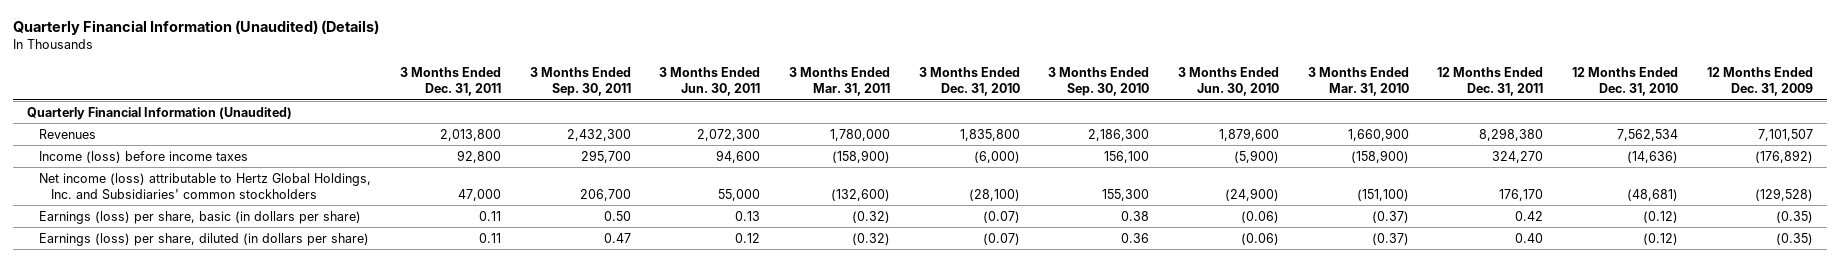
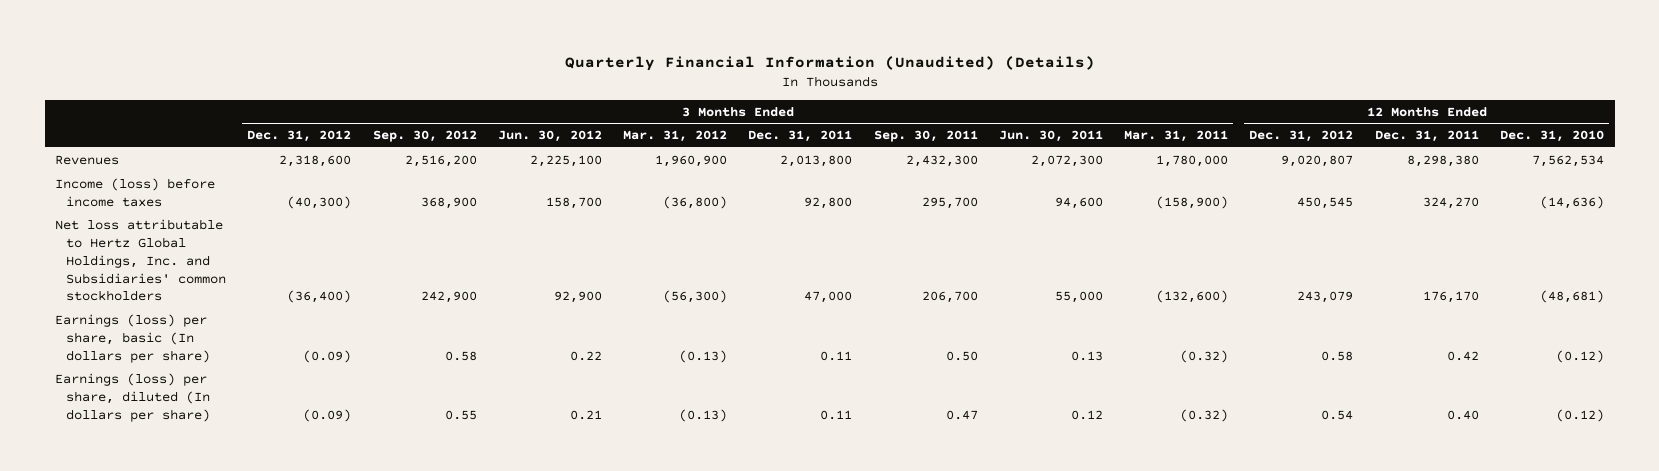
[918,67,1020,97] 3 Months Ended Dec. 31, 2010 -> none
[1048,67,1150,97] 3 Months Ended Sep. 30, 2010 -> none
[1178,67,1280,97] 3 Months Ended Jun. 30, 2010 -> none
[1307,67,1409,97] 3 Months Ended Mar. 31, 2010 -> none
[1706,67,1813,97] 12 Months Ended Dec. 31, 2009 -> none
none -> [247,130,352,143] Dec. 31, 2012
none -> [372,130,477,143] Sep. 30, 2012
none -> [497,130,602,143] Jun. 30, 2012
none -> [623,130,728,143] Mar. 31, 2012
none -> [1249,130,1354,143] Dec. 31, 2012
[27,106,293,120] Quarterly Financial Information (Unaudited) -> none
[39,172,372,200] Net income (loss) attributable to Hertz Global Holdings, Inc. and Subsidiaries' common stockholders -> [55,218,227,302] Net loss attributable to Hertz Global Holdings, Inc. and Subsidiaries' common stockholders
[39,210,362,224] Earnings (loss) per share, basic (in dollars per share) -> [55,313,211,363] Earnings (loss) per share, basic (In dollars per share)
[39,232,370,246] Earnings (loss) per share, diluted (in dollars per share) -> [55,372,211,422] Earnings (loss) per share, diluted (In dollars per share)

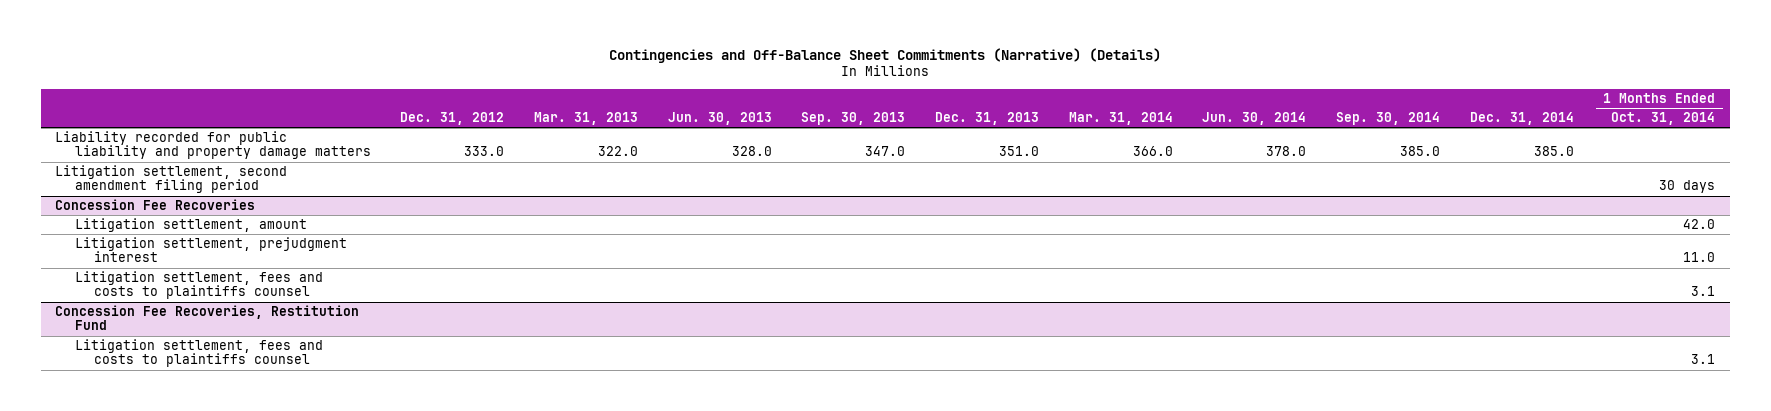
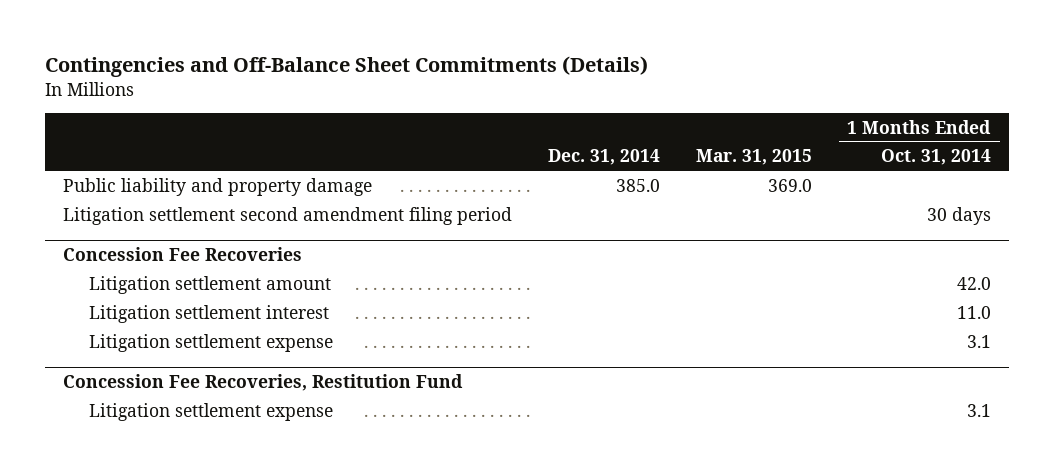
[609,47,1162,63] Contingencies and Off-Balance Sheet Commitments (Narrative) (Details) -> [45,56,649,78] Contingencies and Off-Balance Sheet Commitments (Details)
[400,112,505,126] Dec. 31, 2012 -> none
[533,112,638,126] Mar. 31, 2013 -> none
[667,112,772,126] Jun. 30, 2013 -> none
[801,112,906,126] Sep. 30, 2013 -> none
[934,112,1039,126] Dec. 31, 2013 -> none
[1068,112,1173,126] Mar. 31, 2014 -> none
[1202,112,1307,126] Jun. 30, 2014 -> none
[1335,112,1440,126] Sep. 30, 2014 -> none
none -> [696,149,813,166] Mar. 31, 2015
[55,131,371,160] Liability recorded for public liability and property damage matters -> [63,177,373,196] Public liability and property damage
[55,165,288,194] Litigation settlement, second amendment filing period -> [63,206,513,225] Litigation settlement second amendment filing period
[74,218,307,233] Litigation settlement, amount -> [88,275,331,294] Litigation settlement amount
[74,237,347,263] Litigation settlement, prejudgment interest -> [88,304,329,323] Litigation settlement interest
[74,271,323,300] Litigation settlement, fees and costs to plaintiffs counsel -> [88,333,333,352] Litigation settlement expense
[74,339,323,368] Litigation settlement, fees and costs to plaintiffs counsel -> [88,402,333,421] Litigation settlement expense

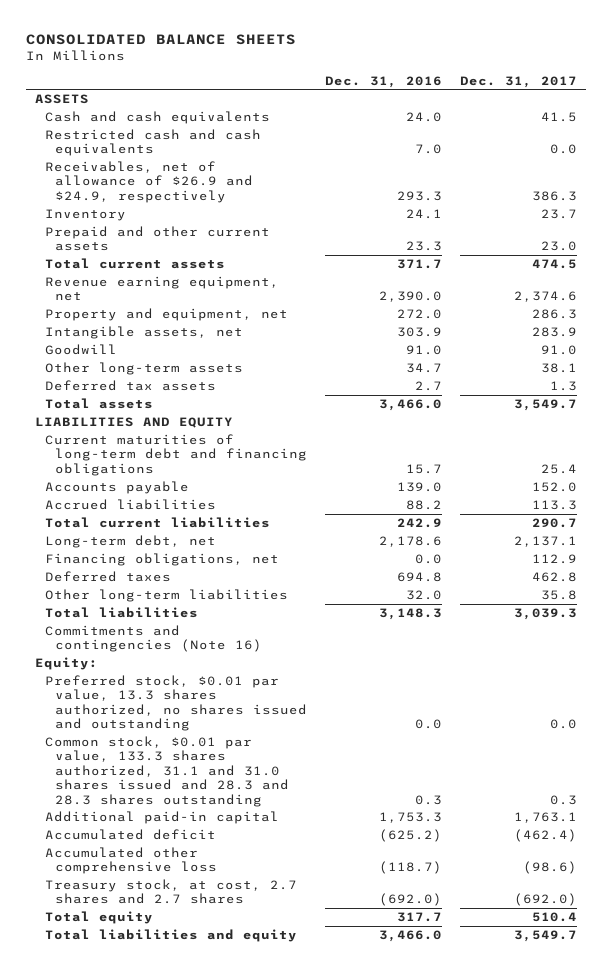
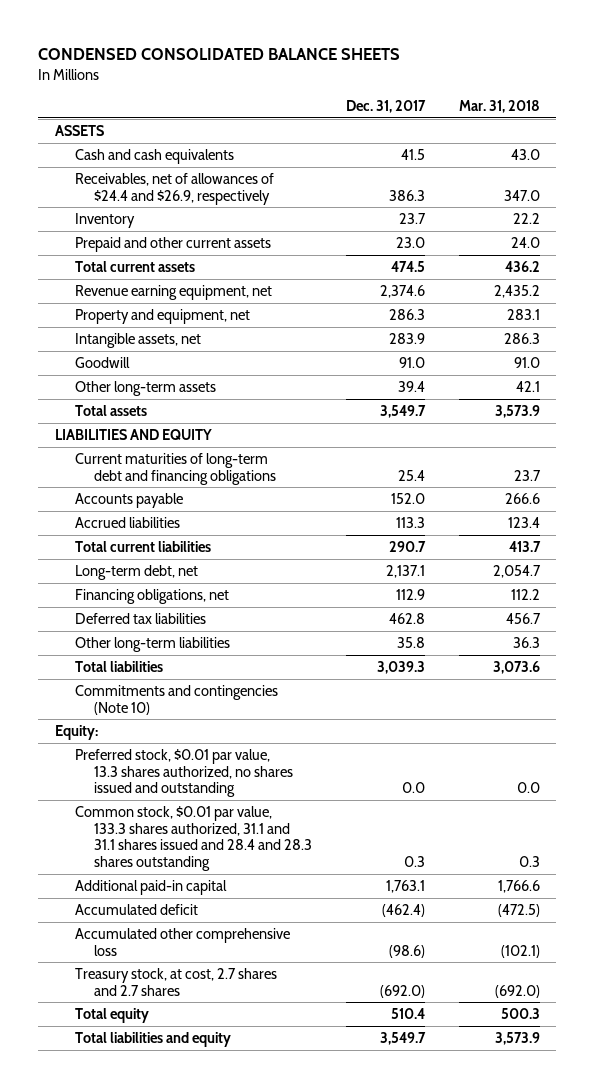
[25,33,296,45] CONSOLIDATED BALANCE SHEETS -> [38,48,401,61] CONDENSED CONSOLIDATED BALANCE SHEETS
[325,75,443,88] Dec. 31, 2016 -> none
none -> [458,100,540,114] Mar. 31, 2018
[44,128,261,157] Restricted cash and cash equivalents -> none
[44,160,254,203] Receivables, net of allowance of $26.9 and $24.9, respectively -> [74,172,274,205] Receivables, net of allowances of $24.4 and $26.9, respectively
[44,379,216,391] Deferred tax assets -> none
[541,362,578,373] 38.1 -> [397,380,425,392] 39.4
[44,570,171,582] Deferred taxes -> [74,612,206,624] Deferred tax liabilities
[44,624,263,653] Commitments and contingencies (Note 16) -> [74,684,278,715] Commitments and contingencies (Note 10)
[44,735,290,807] Common stock, $0.01 par value, 133.3 shares authorized, 31.1 and 31.0 shares issued and 28.3 and 28.3 shares outstanding -> [74,805,313,871] Common stock, $0.01 par value, 133.3 shares authorized, 31.1 and 31.1 shares issued and 28.4 and 28.3 shares outstanding

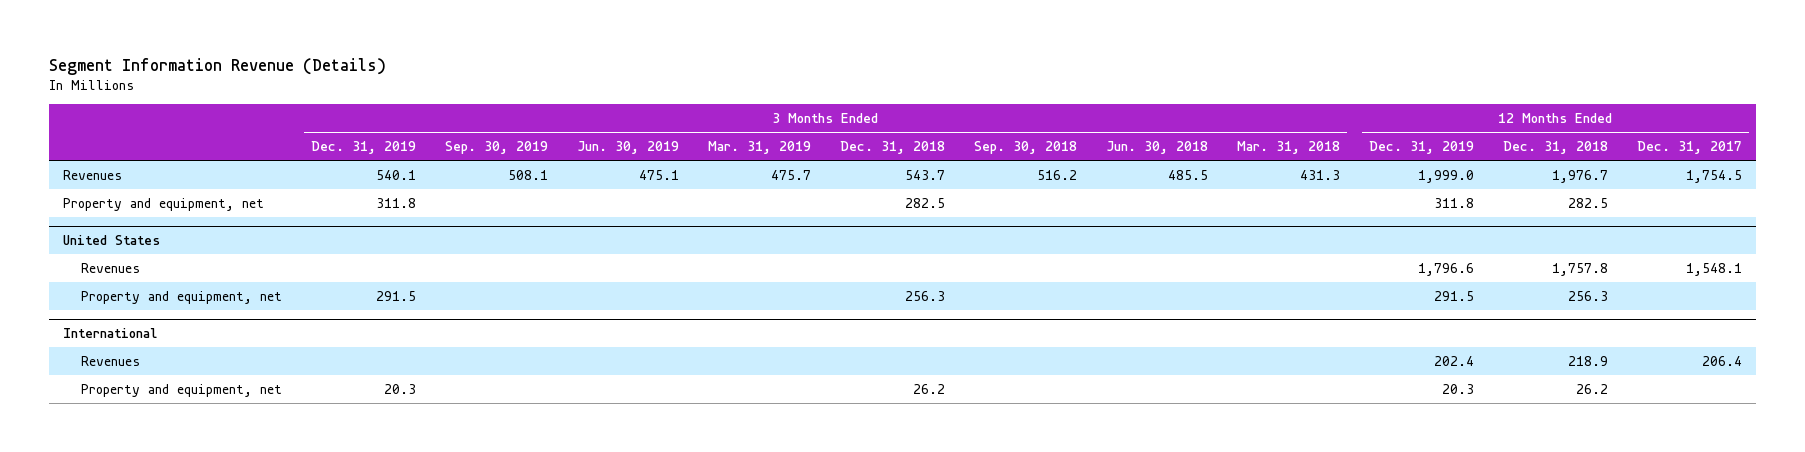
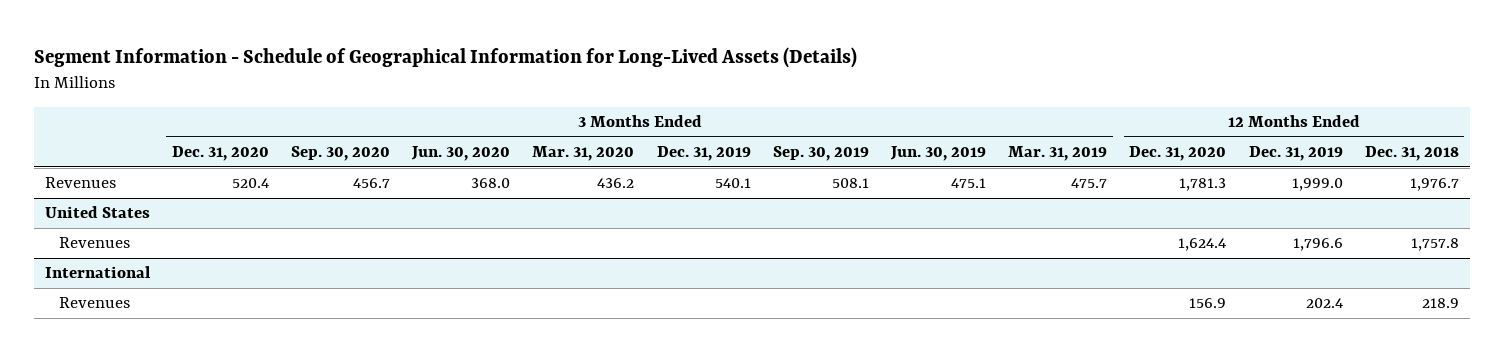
[48,57,386,75] Segment Information Revenue (Details) -> [33,46,857,68] Segment Information - Schedule of Geographical Information for Long-Lived Assets (Details)
[839,141,945,155] Dec. 31, 2018 -> none
[973,141,1077,155] Sep. 30, 2018 -> none
[1105,141,1208,155] Jun. 30, 2018 -> none
[1236,141,1340,155] Mar. 31, 2018 -> none
[1636,141,1742,155] Dec. 31, 2017 -> none
none -> [171,146,269,162] Dec. 31, 2020
none -> [291,146,391,162] Sep. 30, 2020
none -> [411,146,511,162] Jun. 30, 2020
none -> [532,146,635,162] Mar. 31, 2020
none -> [1129,146,1227,162] Dec. 31, 2020
[63,197,265,211] Property and equipment, net -> none
[80,290,282,304] Property and equipment, net -> none
[80,383,282,397] Property and equipment, net -> none

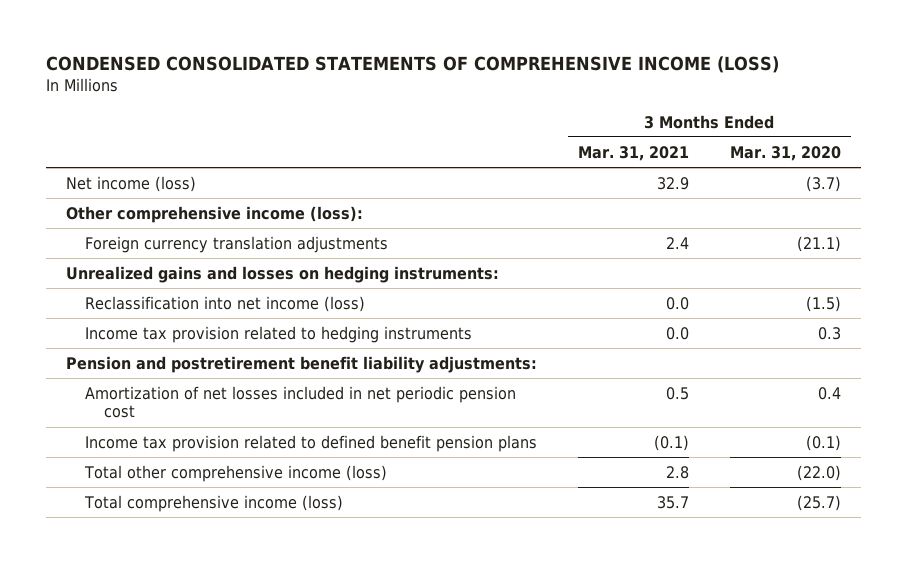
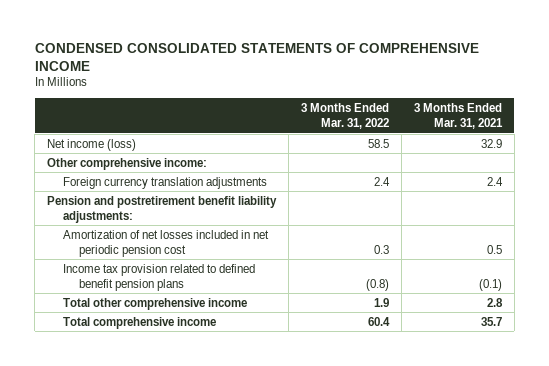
[45,55,779,73] CONDENSED CONSOLIDATED STATEMENTS OF COMPREHENSIVE INCOME (LOSS) -> [34,42,479,71] CONDENSED CONSOLIDATED STATEMENTS OF COMPREHENSIVE INCOME
[729,145,841,161] Mar. 31, 2020 -> none
none -> [300,102,389,129] 3 Months Ended Mar. 31, 2022
[66,205,364,223] Other comprehensive income (loss): -> [47,157,208,170] Other comprehensive income:
[66,265,500,283] Unrealized gains and losses on hedging instruments: -> none
[85,295,366,312] Reclassification into net income (loss) -> none
[85,325,473,343] Income tax provision related to hedging instruments -> none
[84,464,388,482] Total other comprehensive income (loss) -> [63,297,248,310] Total other comprehensive income
[84,494,344,512] Total comprehensive income (loss) -> [63,316,217,329] Total comprehensive income

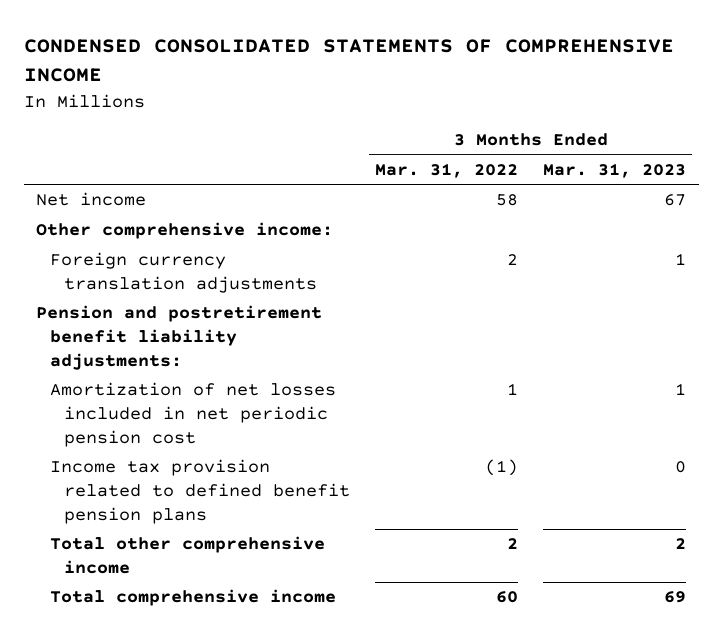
[413,102,503,129] 3 Months Ended Mar. 31, 2021 -> none
none -> [543,163,687,179] Mar. 31, 2023
[47,138,137,151] Net income (loss) -> [36,192,147,207] Net income
[367,138,389,148] 58.5 -> [495,194,518,207] 58
[373,176,390,186] 2.4 -> [506,254,518,266] 2
[373,244,389,254] 0.3 -> [506,383,518,396] 1
[365,278,389,291] (0.8) -> [484,459,518,477] (1)
[373,297,389,307] 1.9 -> [506,538,518,550] 2
[367,316,390,326] 60.4 -> [495,591,518,604] 60

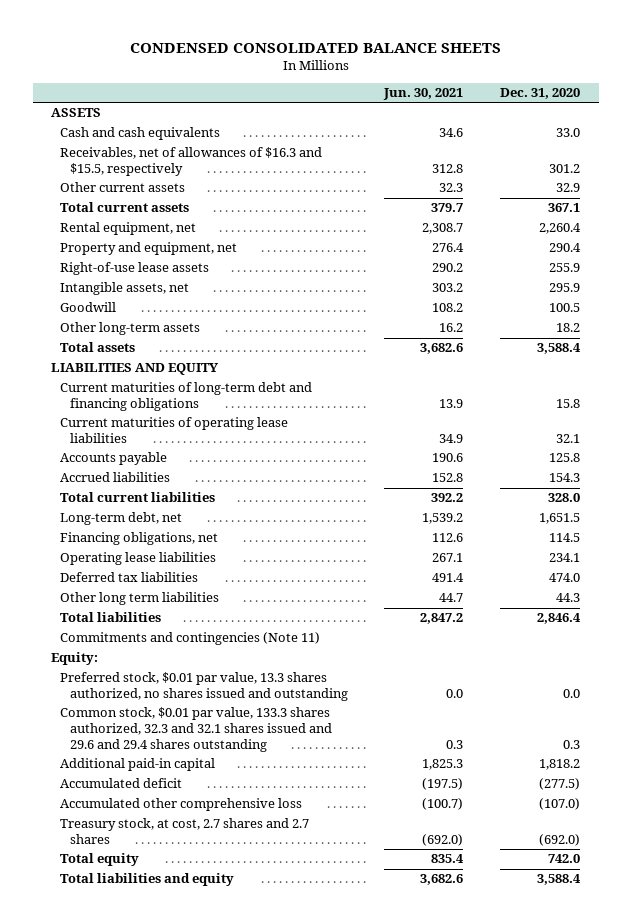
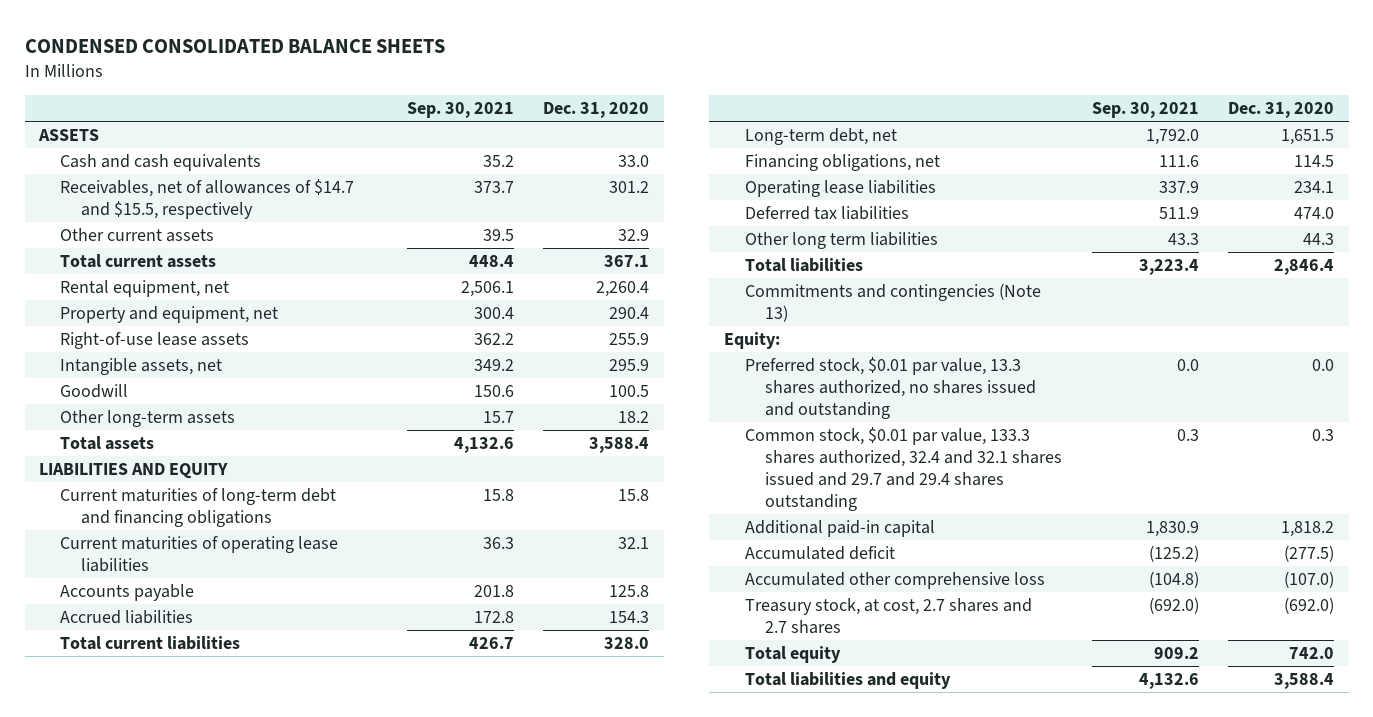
[383,88,464,101] Jun. 30, 2021 -> none
none -> [407,102,515,119] Sep. 30, 2021
[60,147,323,176] Receivables, net of allowances of $16.3 and $15.5, respectively -> [60,179,355,220] Receivables, net of allowances of $14.7 and $15.5, respectively
[60,632,321,646] Commitments and contingencies (Note 11) -> [744,283,1041,323] Commitments and contingencies (Note 13)
[60,707,332,752] Common stock, $0.01 par value, 133.3 shares authorized, 32.3 and 32.1 shares issued and 29.6 and 29.4 shares outstanding -> [744,427,1063,511] Common stock, $0.01 par value, 133.3 shares authorized, 32.4 and 32.1 shares issued and 29.7 and 29.4 shares outstanding

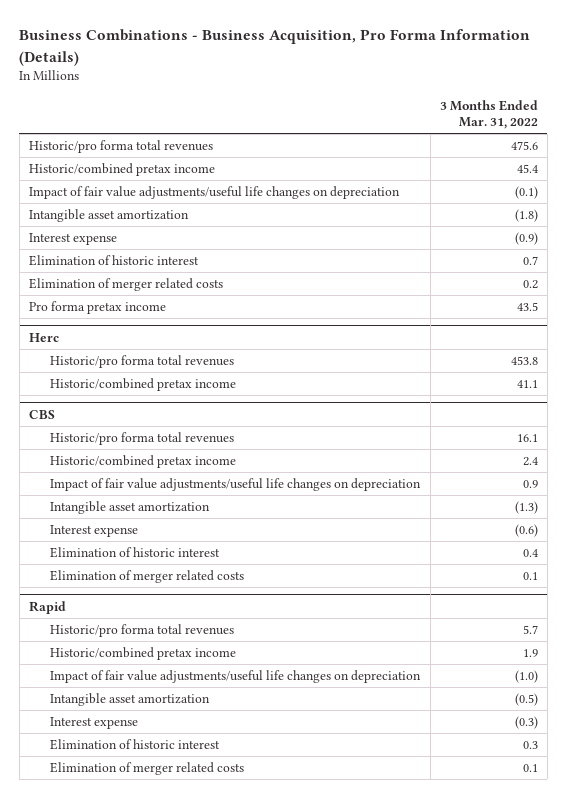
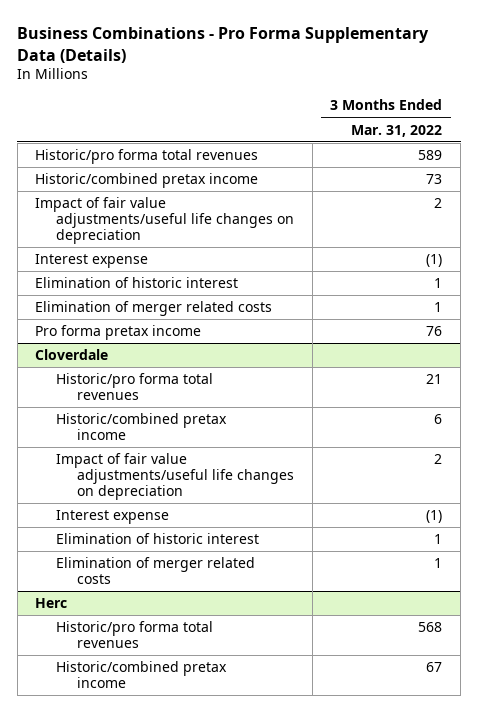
[19,29,531,66] Business Combinations - Business Acquisition, Pro Forma Information (Details) -> [17,26,430,63] Business Combinations - Pro Forma Supplementary Data (Details)
[28,209,189,223] Intangible asset amortization -> none
[510,141,538,151] 475.6 -> [418,150,443,161] 589
[516,164,538,174] 45.4 -> [426,174,443,185] 73
[514,186,538,200] (0.1) -> [434,198,443,209] 2
[514,232,538,246] (0.9) -> [426,254,443,268] (1)
[522,256,538,266] 0.7 -> [434,278,443,289] 1
[522,280,538,290] 0.2 -> [434,302,443,313] 1
[516,302,538,312] 43.5 -> [426,326,443,337] 76
none -> [35,349,109,361] Cloverdale
none -> [55,373,213,401] Historic/pro forma total revenues
none -> [55,413,227,441] Historic/combined pretax income
none -> [55,453,294,501] Impact of fair value adjustments/useful life changes on depreciation
none -> [55,510,169,525] Interest expense
none -> [55,533,259,545] Elimination of historic interest
none -> [55,557,255,585] Elimination of merger related costs
[28,410,55,420] CBS -> none
[50,432,235,446] Historic/pro forma total revenues -> none
[50,455,237,469] Historic/combined pretax income -> none
[50,478,422,492] Impact of fair value adjustments/useful life changes on depreciation -> none
[50,501,211,515] Intangible asset amortization -> none
[50,525,139,538] Interest expense -> none
[50,547,221,559] Elimination of historic interest -> none
[50,570,245,584] Elimination of merger related costs -> none
[28,601,66,615] Rapid -> none
[50,624,235,638] Historic/pro forma total revenues -> none
[50,647,237,661] Historic/combined pretax income -> none
[50,670,422,684] Impact of fair value adjustments/useful life changes on depreciation -> none
[50,693,211,707] Intangible asset amortization -> none
[50,717,139,730] Interest expense -> none
[50,739,221,751] Elimination of historic interest -> none
[50,762,245,776] Elimination of merger related costs -> none
[510,356,538,366] 453.8 -> [418,622,443,633] 568
[516,380,538,389] 41.1 -> [426,662,443,673] 67

